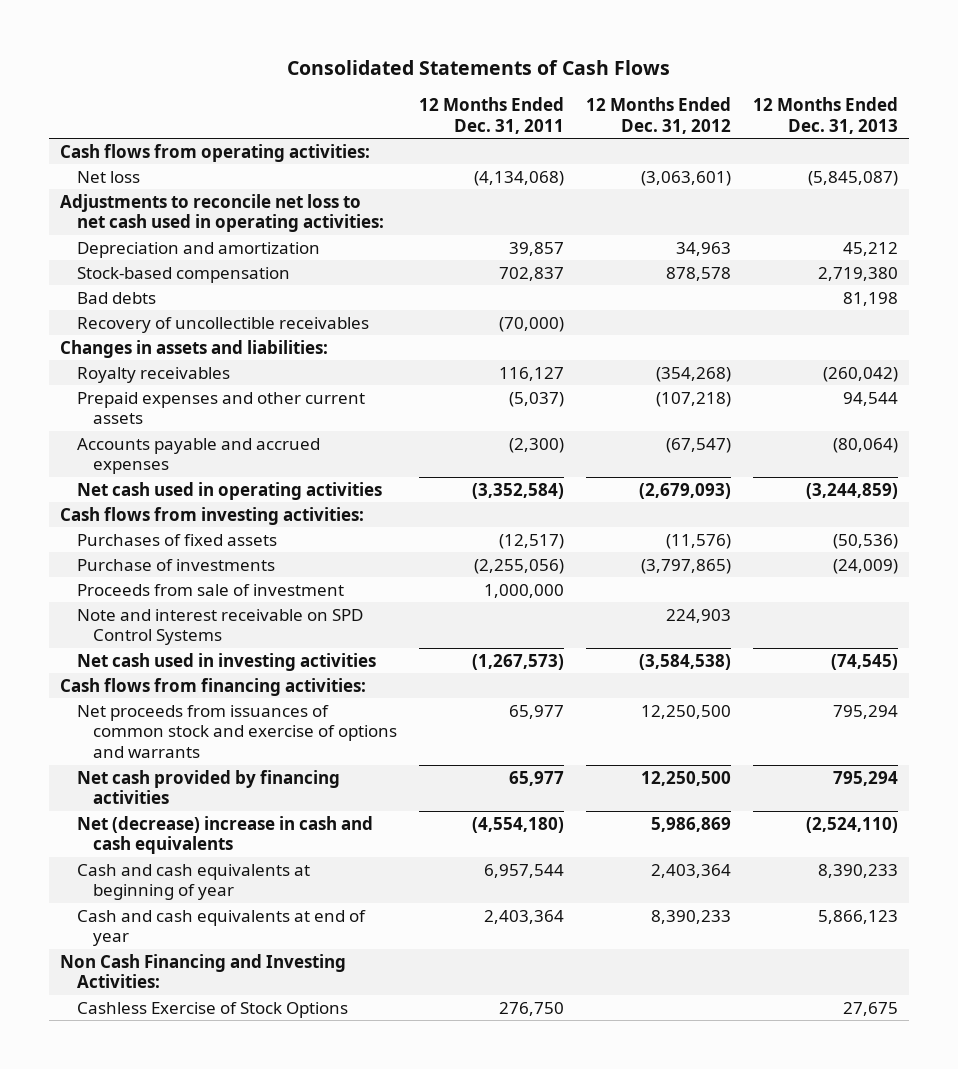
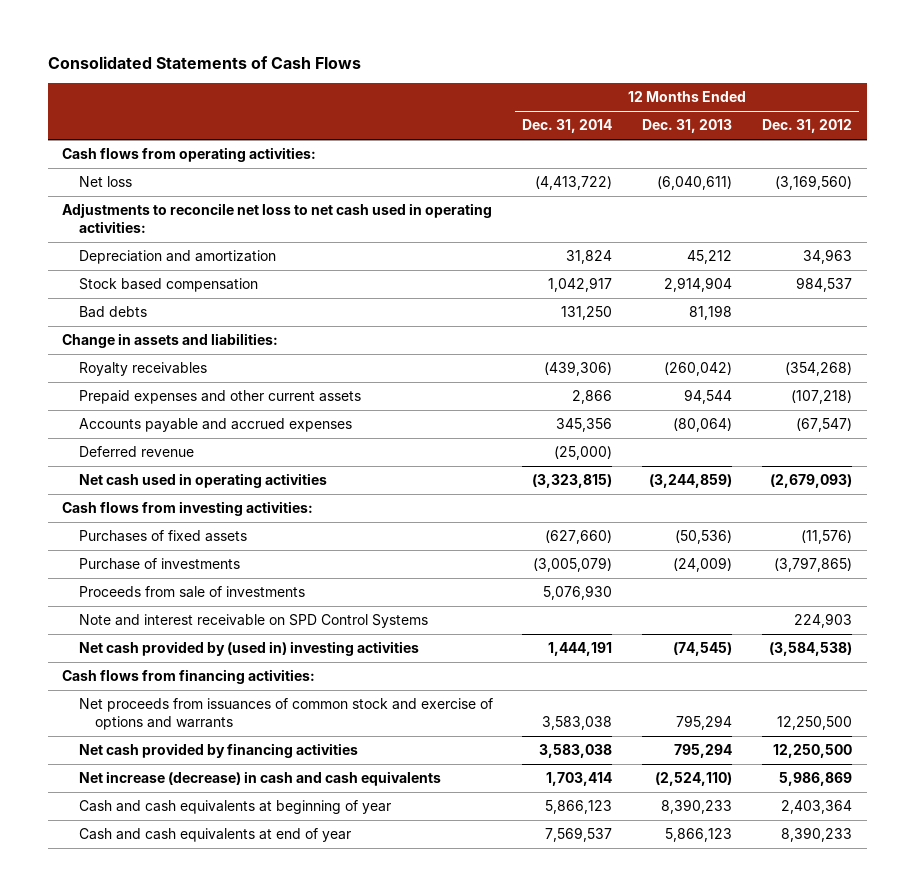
[418,96,564,134] 12 Months Ended Dec. 31, 2011 -> none
none -> [522,119,613,134] Dec. 31, 2014
[640,170,731,186] (3,063,601) -> [774,175,852,191] (3,169,560)
[808,170,899,186] (5,845,087) -> [657,176,733,191] (6,040,611)
[76,266,290,283] Stock-based compensation -> [78,278,258,293] Stock based compensation
[665,266,731,281] 878,578 -> [795,277,852,293] 984,537
[818,266,899,281] 2,719,380 -> [664,277,733,293] 2,914,904
[76,316,369,333] Recovery of uncollectible receivables -> none
[60,339,329,358] Changes in assets and liabilities: -> [62,333,279,349] Change in assets and liabilities:
none -> [78,446,194,458] Deferred revenue
[76,583,344,596] Proceeds from sale of investment -> [78,586,305,599] Proceeds from sale of investments
[76,652,376,671] Net cash used in investing activities -> [78,641,419,657] Net cash provided by (used in) investing activities
[76,815,373,855] Net (decrease) increase in cash and cash equivalents -> [78,771,441,787] Net increase (decrease) in cash and cash equivalents
[60,953,347,989] Non Cash Financing and Investing Activities: -> none
[76,1001,348,1018] Cashless Exercise of Stock Options -> none

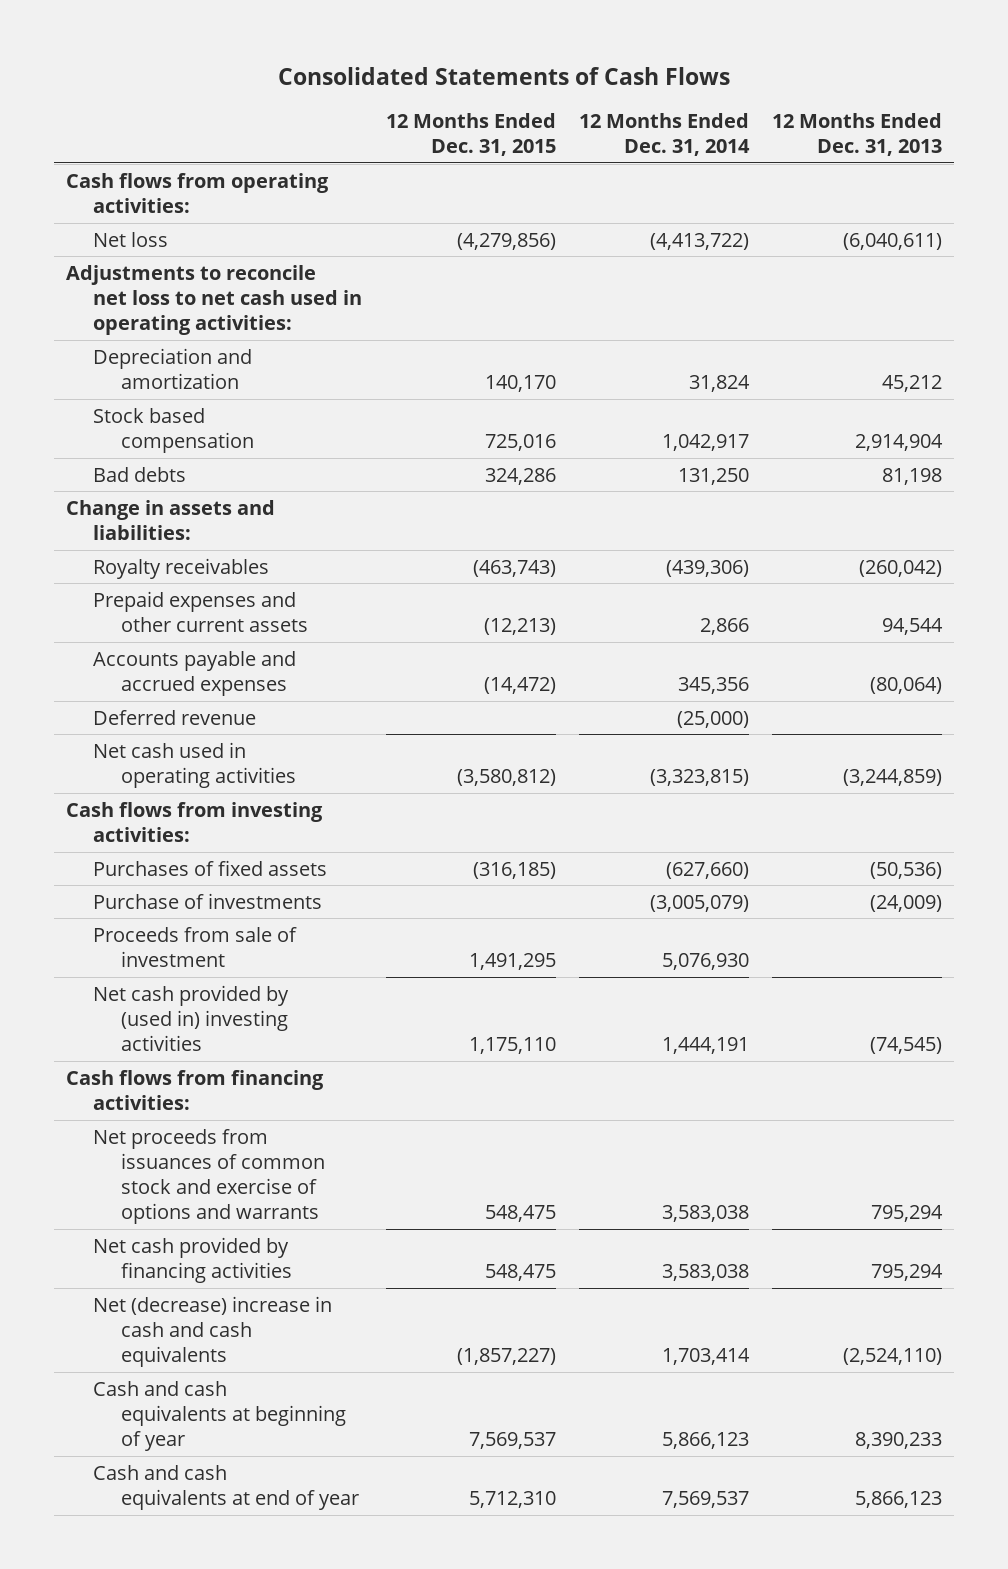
[761,119,852,134] Dec. 31, 2012 -> none
none -> [385,112,556,157] 12 Months Ended Dec. 31, 2015
[78,614,428,629] Note and interest receivable on SPD Control Systems -> none
[78,586,305,599] Proceeds from sale of investments -> [93,926,298,967] Proceeds from sale of investment
[78,771,441,787] Net increase (decrease) in cash and cash equivalents -> [93,1295,333,1368] Net (decrease) increase in cash and cash equivalents

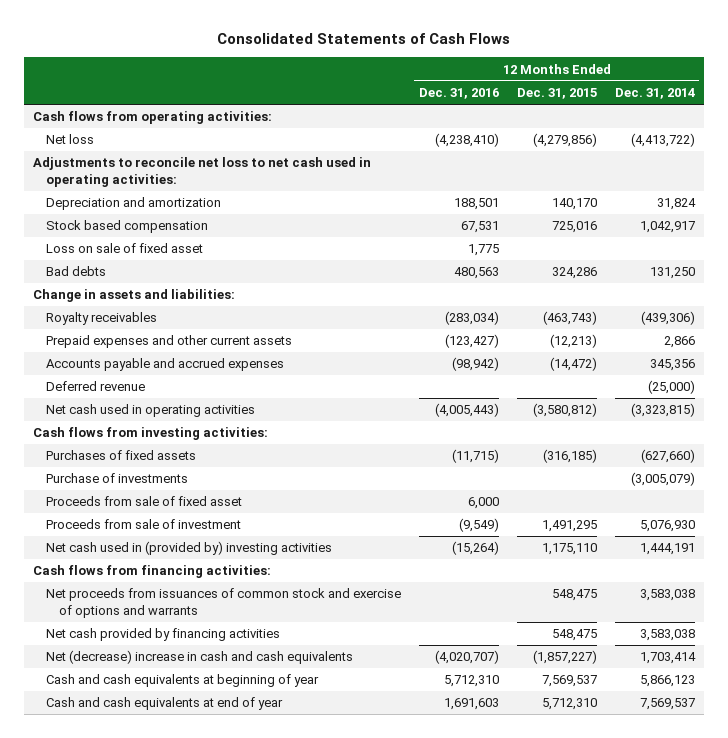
[772,112,943,157] 12 Months Ended Dec. 31, 2013 -> none
none -> [418,88,499,100] Dec. 31, 2016
none -> [45,243,203,254] Loss on sale of fixed asset
none -> [45,496,242,507] Proceeds from sale of fixed asset
[93,984,290,1052] Net cash provided by (used in) investing activities -> [45,541,332,556] Net cash used in (provided by) investing activities

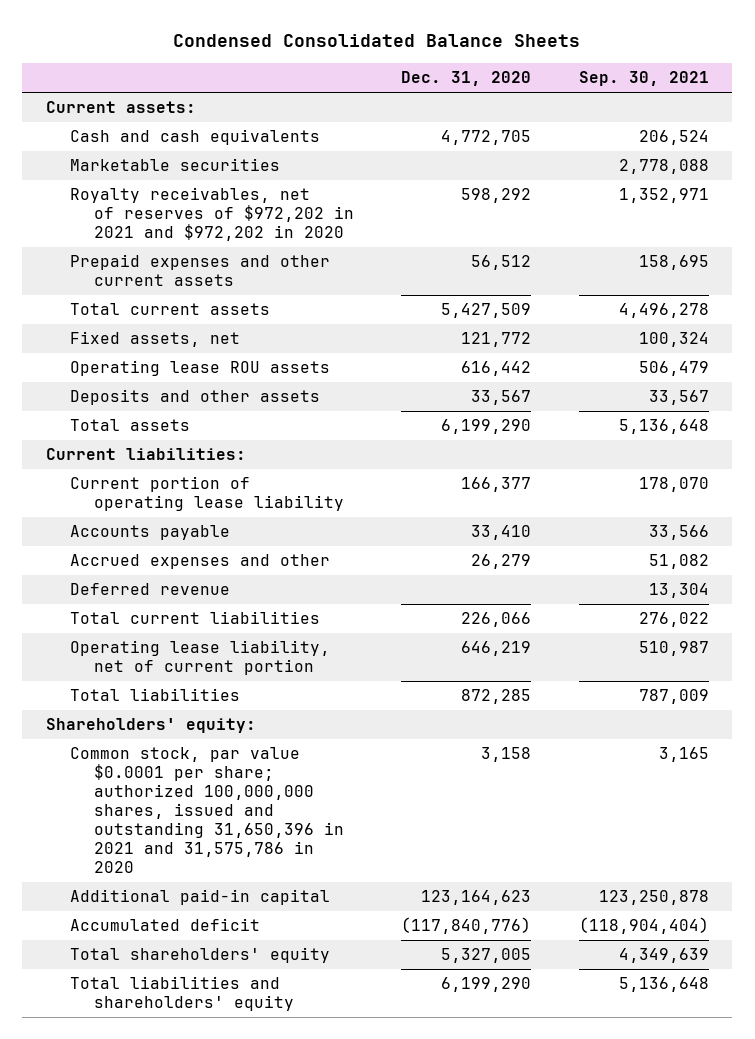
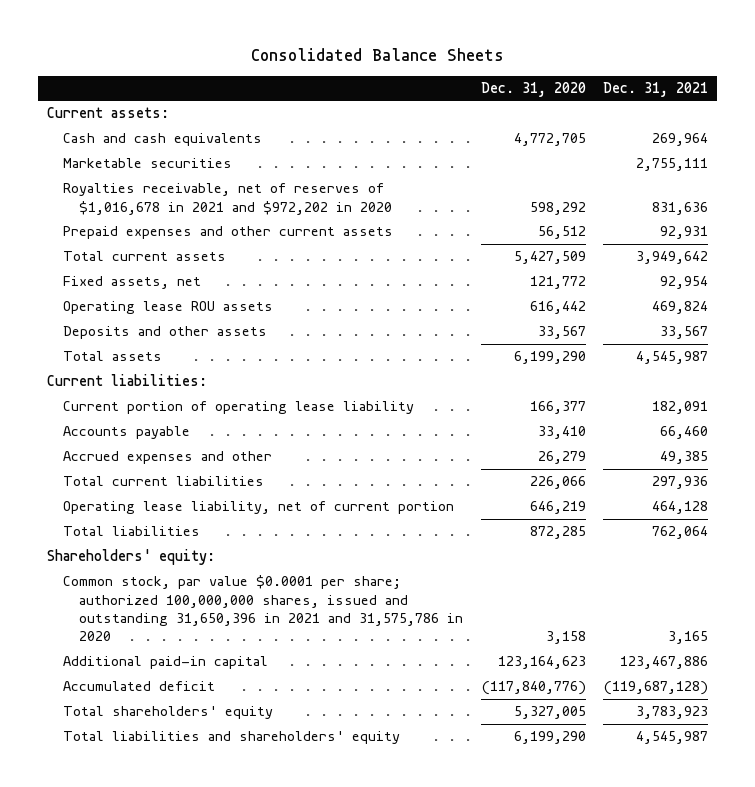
[173,33,581,47] Condensed Consolidated Balance Sheets -> [250,47,504,61] Consolidated Balance Sheets
[578,71,709,87] Sep. 30, 2021 -> none
none -> [603,81,709,97] Dec. 31, 2021
[70,187,354,242] Royalty receivables, net of reserves of $972,202 in 2021 and $972,202 in 2020 -> [62,183,392,215] Royalties receivable, net of reserves of $1,016,678 in 2021 and $972,202 in 2020
[70,583,231,596] Deferred revenue -> none

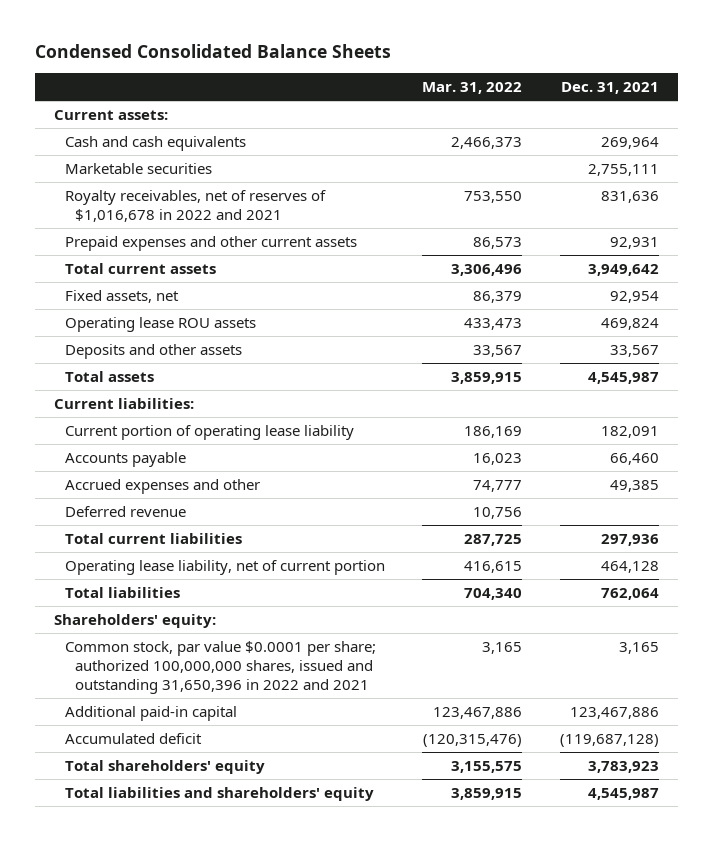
[250,47,504,61] Consolidated Balance Sheets -> [34,44,391,59] Condensed Consolidated Balance Sheets
[480,81,586,97] Dec. 31, 2020 -> none
none -> [422,82,523,95] Mar. 31, 2022
[62,183,392,215] Royalties receivable, net of reserves of $1,016,678 in 2021 and $972,202 in 2020 -> [64,189,326,222] Royalty receivables, net of reserves of $1,016,678 in 2022 and 2021
none -> [64,505,186,517] Deferred revenue
[62,575,463,642] Common stock, par value $0.0001 per share; authorized 100,000,000 shares, issued and outstanding 31,650,396 in 2021 and 31,575,786 in 2020 -> [64,640,376,694] Common stock, par value $0.0001 per share; authorized 100,000,000 shares, issued and outstanding 31,650,396 in 2022 and 2021

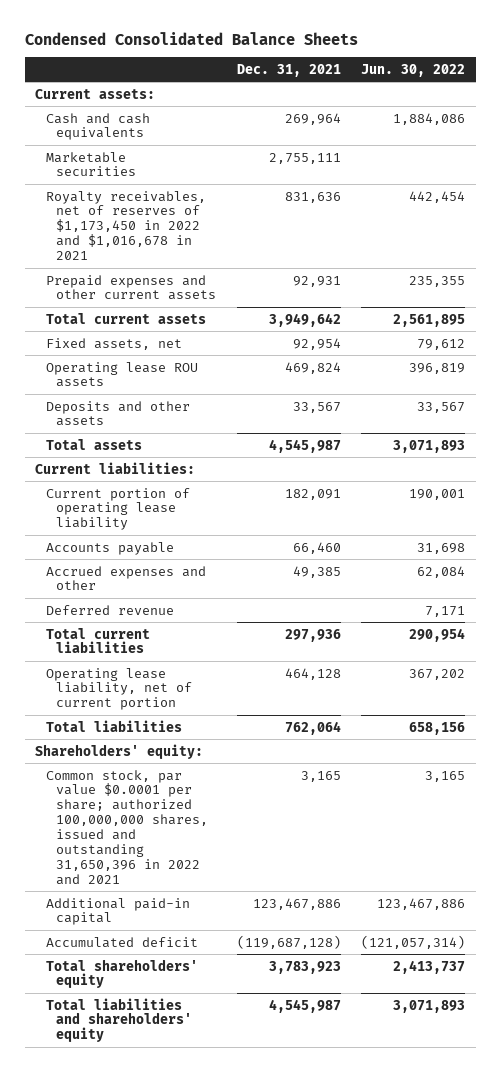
[422,82,523,95] Mar. 31, 2022 -> none
none -> [361,63,466,77] Jun. 30, 2022
[64,189,326,222] Royalty receivables, net of reserves of $1,016,678 in 2022 and 2021 -> [45,190,206,261] Royalty receivables, net of reserves of $1,173,450 in 2022 and $1,016,678 in 2021

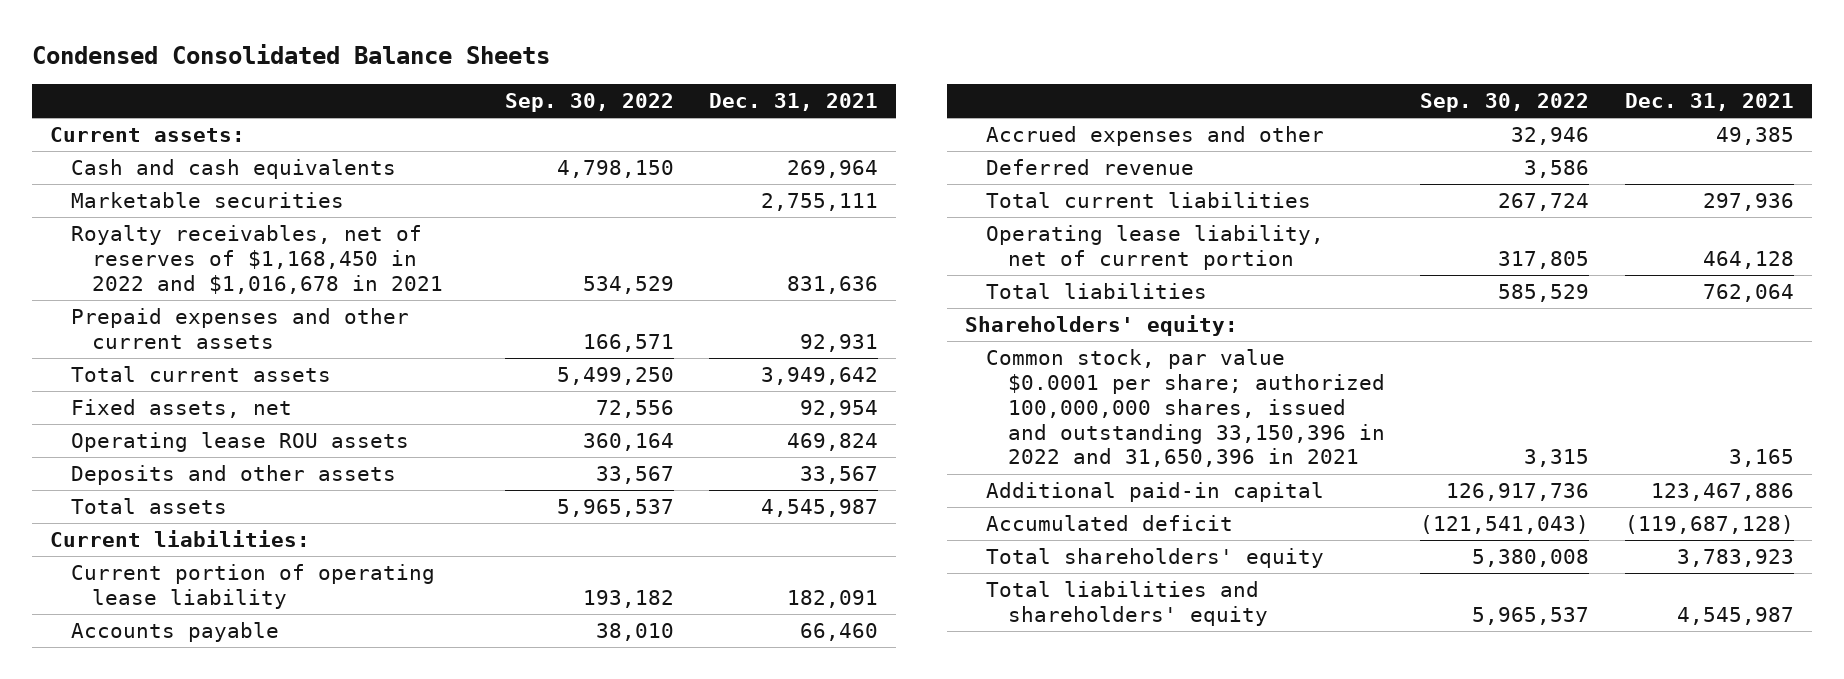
[361,63,466,77] Jun. 30, 2022 -> none
none -> [504,93,674,113] Sep. 30, 2022
[45,190,206,261] Royalty receivables, net of reserves of $1,173,450 in 2022 and $1,016,678 in 2021 -> [70,225,444,294] Royalty receivables, net of reserves of $1,168,450 in 2022 and $1,016,678 in 2021
[45,769,209,885] Common stock, par value $0.0001 per share; authorized 100,000,000 shares, issued and outstanding 31,650,396 in 2022 and 2021 -> [986,349,1385,468] Common stock, par value $0.0001 per share; authorized 100,000,000 shares, issued and outstanding 33,150,396 in 2022 and 31,650,396 in 2021

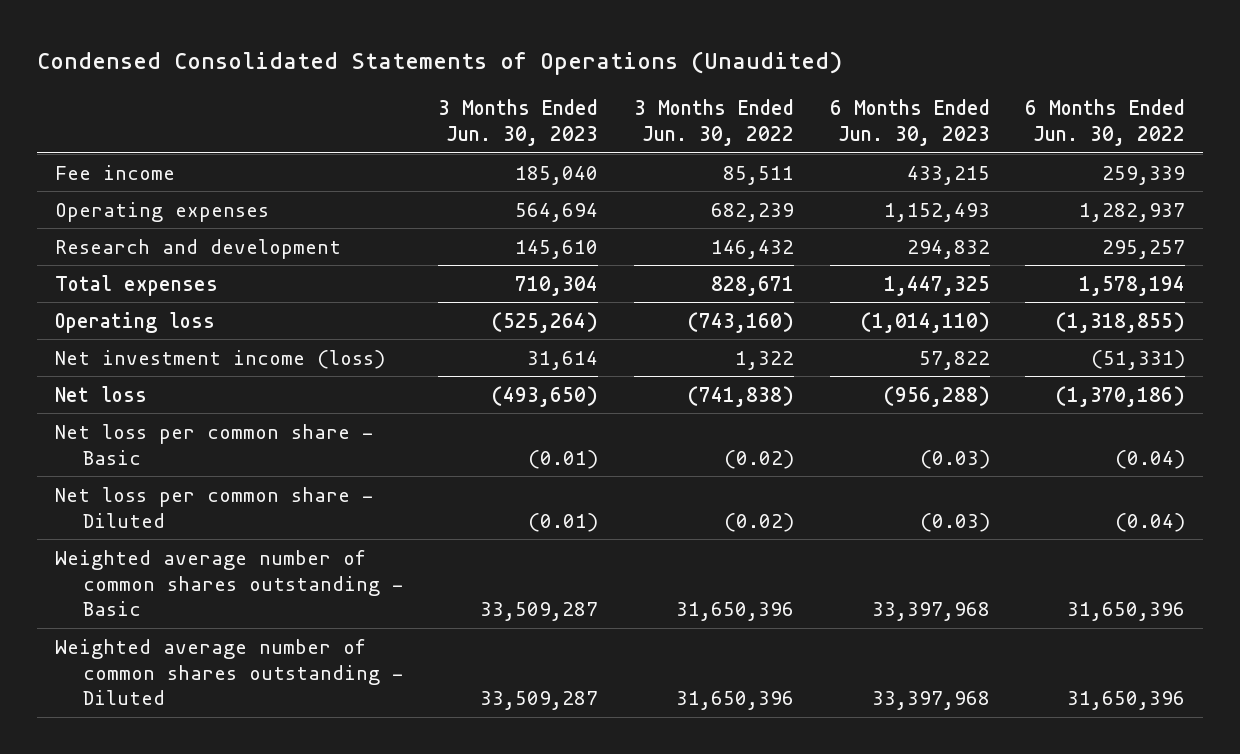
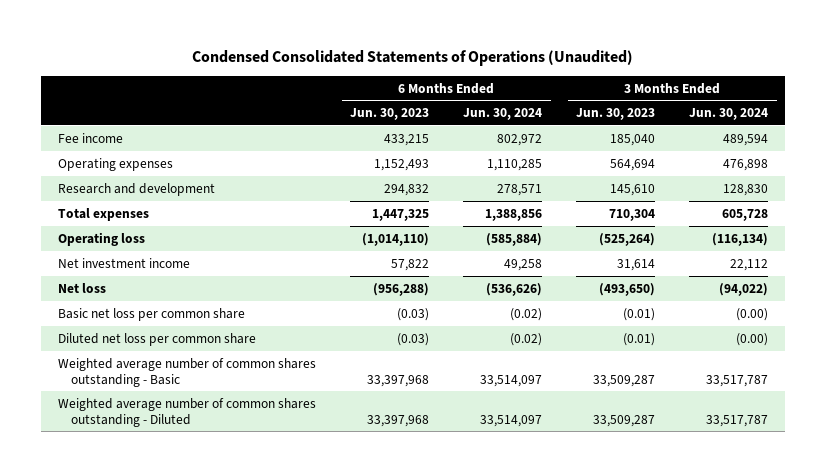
[633,99,794,146] 3 Months Ended Jun. 30, 2022 -> none
[1025,99,1186,146] 6 Months Ended Jun. 30, 2022 -> none
none -> [463,108,543,121] Jun. 30, 2024
none -> [689,108,769,121] Jun. 30, 2024
[55,349,386,369] Net investment income (loss) -> [57,257,190,268] Net investment income
[55,423,374,465] Net loss per common share - Basic -> [57,307,245,321] Basic net loss per common share
[55,486,374,528] Net loss per common share - Diluted -> [57,332,256,346] Diluted net loss per common share

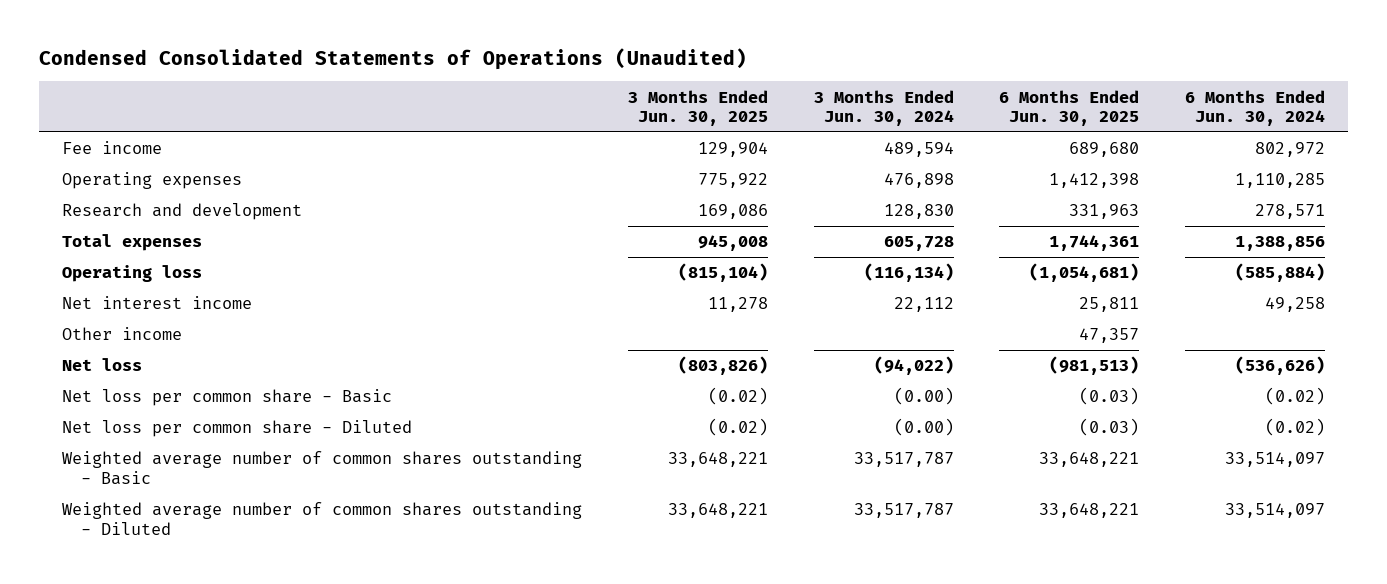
[350,108,430,121] Jun. 30, 2023 -> none
[576,108,656,121] Jun. 30, 2023 -> none
none -> [627,89,768,126] 3 Months Ended Jun. 30, 2025
none -> [999,89,1140,126] 6 Months Ended Jun. 30, 2025
[57,257,190,268] Net investment income -> [62,296,253,310] Net interest income
none -> [62,327,183,341] Other income
[57,307,245,321] Basic net loss per common share -> [62,389,393,407] Net loss per common share - Basic
[57,332,256,346] Diluted net loss per common share -> [62,420,413,438] Net loss per common share - Diluted

